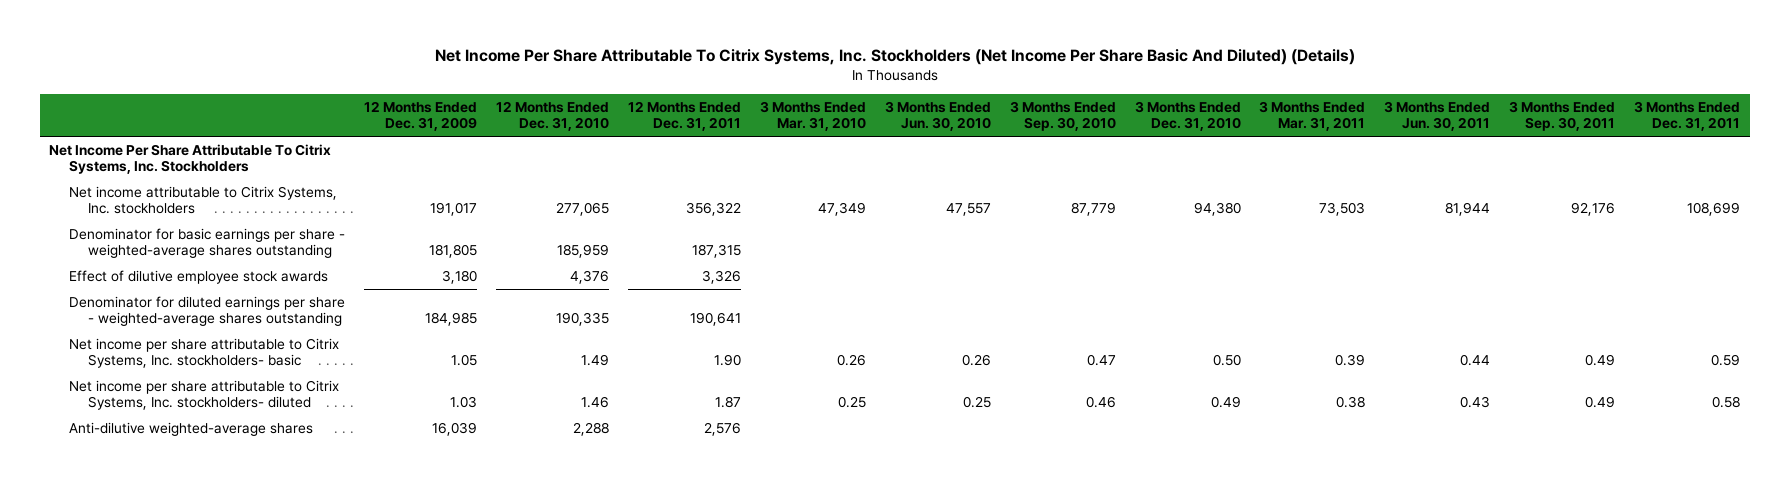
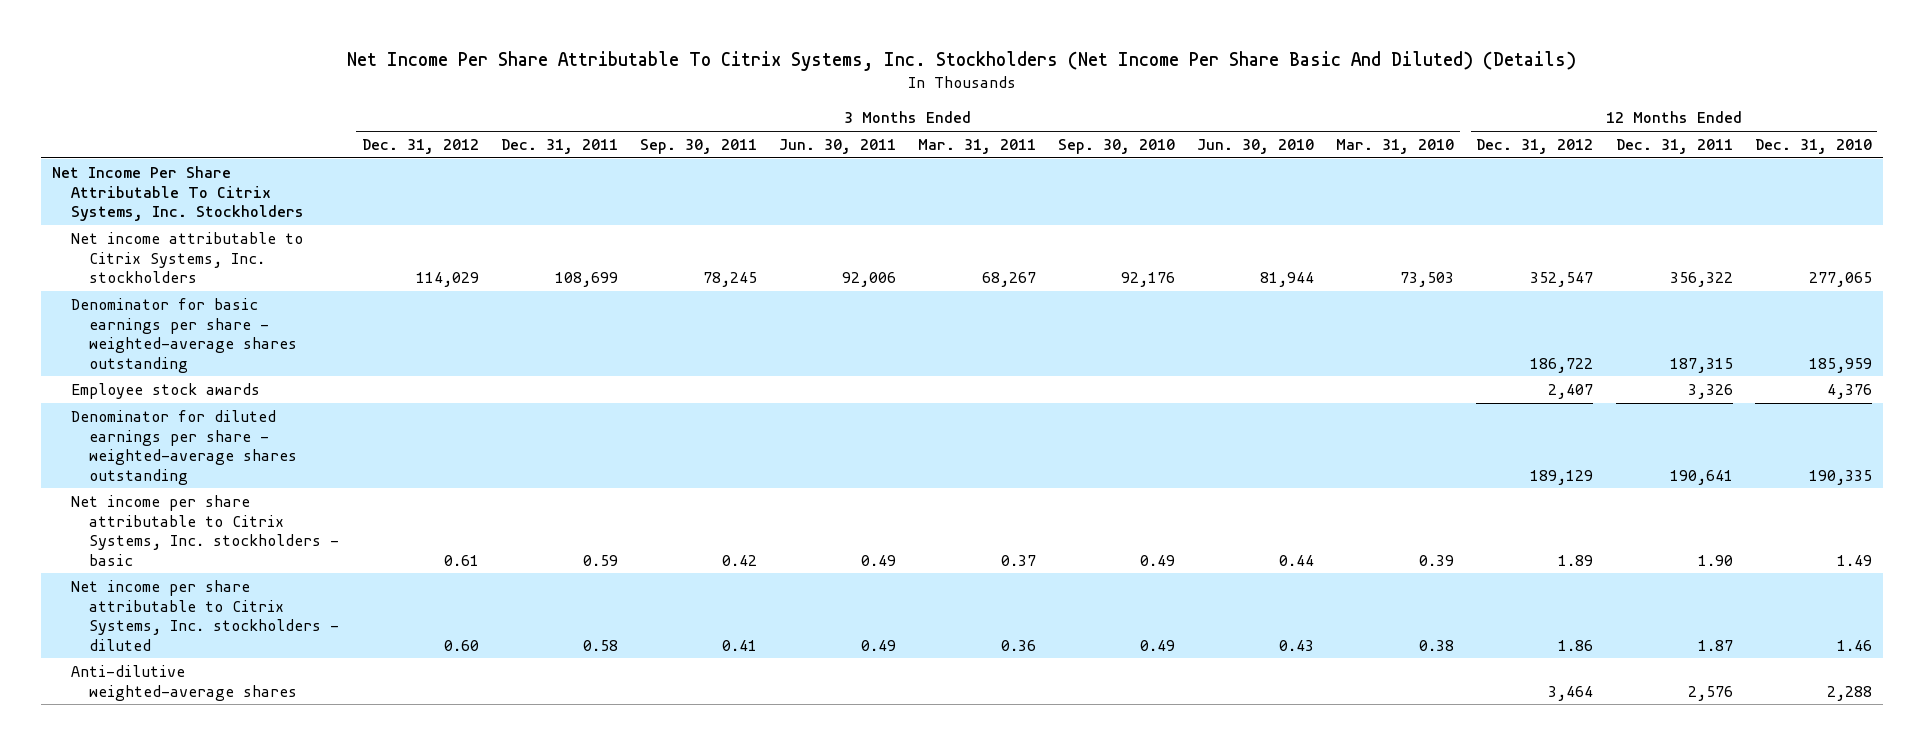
[363,100,477,131] 12 Months Ended Dec. 31, 2009 -> none
[1134,100,1241,131] 3 Months Ended Dec. 31, 2010 -> none
none -> [361,139,479,155] Dec. 31, 2012
none -> [1476,139,1594,155] Dec. 31, 2012
[817,202,866,217] 47,349 -> [1400,272,1455,288] 73,503
[945,203,991,217] 47,557 -> [1260,272,1315,288] 81,944
[1070,202,1116,217] 87,779 -> [1121,272,1176,288] 92,176
[1319,202,1366,217] 73,503 -> [981,272,1036,288] 68,267
[1445,202,1491,217] 81,944 -> [841,272,896,288] 92,006
[1571,202,1616,217] 92,176 -> [702,272,757,288] 78,245
[68,270,328,285] Effect of dilutive employee stock awards -> [70,383,260,400] Employee stock awards
[68,338,339,369] Net income per share attributable to Citrix Systems, Inc. stockholders- basic -> [70,495,340,566] Net income per share attributable to Citrix Systems, Inc. stockholders - basic
[836,354,866,367] 0.26 -> [1419,554,1455,566] 0.39
[961,354,991,367] 0.26 -> [1279,554,1315,566] 0.44
[1086,354,1116,367] 0.47 -> [1140,554,1176,566] 0.49
[1335,354,1366,367] 0.39 -> [1000,554,1036,566] 0.37
[1460,354,1491,367] 0.44 -> [860,554,896,566] 0.49
[1585,354,1616,367] 0.49 -> [721,554,757,566] 0.42
[68,380,339,411] Net income per share attributable to Citrix Systems, Inc. stockholders- diluted -> [70,580,340,651] Net income per share attributable to Citrix Systems, Inc. stockholders - diluted
[837,396,866,409] 0.25 -> [1419,639,1455,651] 0.38
[962,396,991,409] 0.25 -> [1279,639,1315,651] 0.43
[1085,396,1116,409] 0.46 -> [1140,639,1176,651] 0.49
[1336,396,1366,409] 0.38 -> [1000,639,1036,651] 0.36
[1460,396,1491,409] 0.43 -> [860,639,896,651] 0.49
[1585,396,1616,409] 0.49 -> [721,639,757,651] 0.41

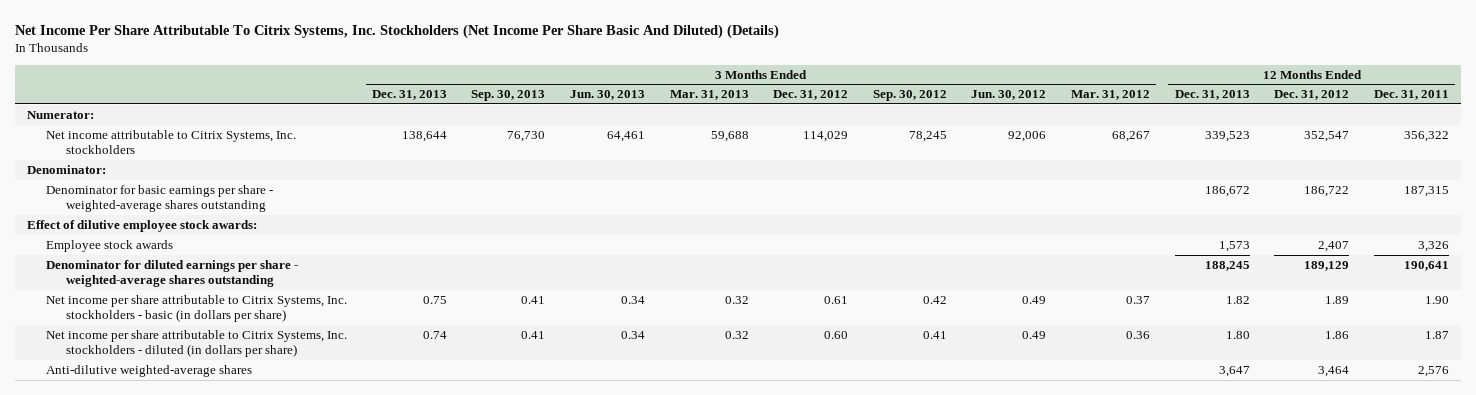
[500,139,618,155] Dec. 31, 2011 -> none
[639,139,757,155] Sep. 30, 2011 -> none
[778,139,896,155] Jun. 30, 2011 -> none
[917,139,1036,155] Mar. 31, 2011 -> none
[1058,139,1176,155] Sep. 30, 2010 -> none
[1197,139,1315,155] Jun. 30, 2010 -> none
[1336,139,1455,155] Mar. 31, 2010 -> none
[1754,139,1872,155] Dec. 31, 2010 -> none
none -> [371,90,447,101] Dec. 31, 2013
none -> [471,90,546,102] Sep. 30, 2013
none -> [570,90,646,101] Jun. 30, 2013
none -> [669,90,749,101] Mar. 31, 2013
none -> [872,90,947,102] Sep. 30, 2012
none -> [971,90,1047,101] Jun. 30, 2012
none -> [1071,90,1151,101] Mar. 31, 2012
none -> [1174,90,1250,101] Dec. 31, 2013
[51,166,304,222] Net Income Per Share Attributable To Citrix Systems, Inc. Stockholders -> none
none -> [26,110,94,119] Numerator:
none -> [26,164,106,174] Denominator:
none -> [26,219,257,232] Effect of dilutive employee stock awards:
[70,495,340,566] Net income per share attributable to Citrix Systems, Inc. stockholders - basic -> [46,294,348,323] Net income per share attributable to Citrix Systems, Inc. stockholders - basic (in dollars per share)
[70,580,340,651] Net income per share attributable to Citrix Systems, Inc. stockholders - diluted -> [46,329,348,358] Net income per share attributable to Citrix Systems, Inc. stockholders - diluted (in dollars per share)

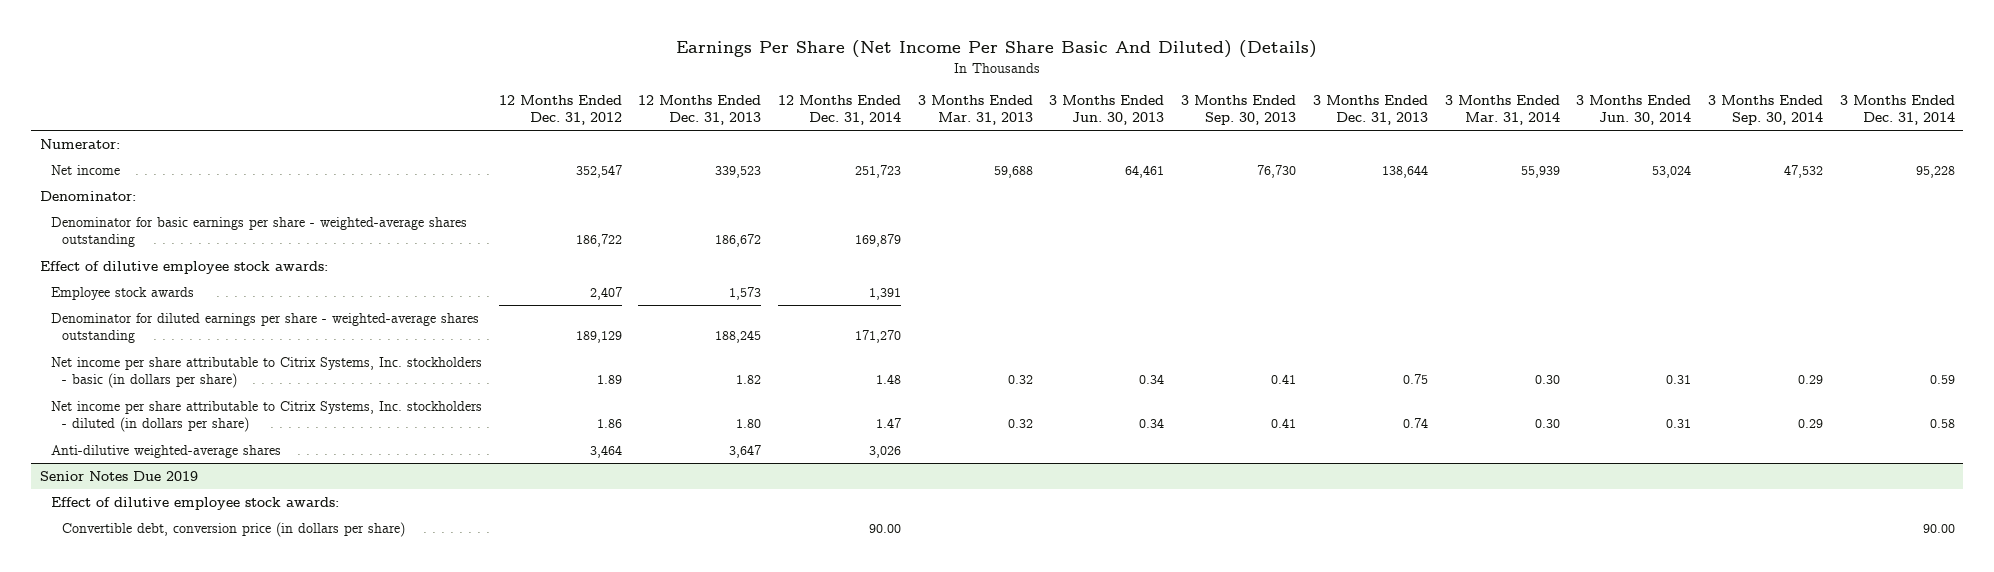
[14,23,779,39] Net Income Per Share Attributable To Citrix Systems, Inc. Stockholders (Net Income Per Share Basic And Diluted) (Details) -> [676,40,1318,59] Earnings Per Share (Net Income Per Share Basic And Diluted) (Details)
[773,90,849,101] Dec. 31, 2012 -> none
[872,90,947,102] Sep. 30, 2012 -> none
[971,90,1047,101] Jun. 30, 2012 -> none
[1071,90,1151,101] Mar. 31, 2012 -> none
[1373,90,1449,101] Dec. 31, 2011 -> none
none -> [778,94,902,126] 12 Months Ended Dec. 31, 2014
none -> [1444,94,1560,126] 3 Months Ended Mar. 31, 2014
none -> [1576,94,1692,126] 3 Months Ended Jun. 30, 2014
none -> [1708,94,1824,126] 3 Months Ended Sep. 30, 2014
none -> [1839,94,1955,126] 3 Months Ended Dec. 31, 2014
[46,129,297,155] Net income attributable to Citrix Systems, Inc. stockholders -> [50,165,120,176] Net income
none -> [39,471,198,482] Senior Notes Due 2019
none -> [50,497,339,511] Effect of dilutive employee stock awards:
none -> [62,522,406,538] Convertible debt, conversion price (in dollars per share)

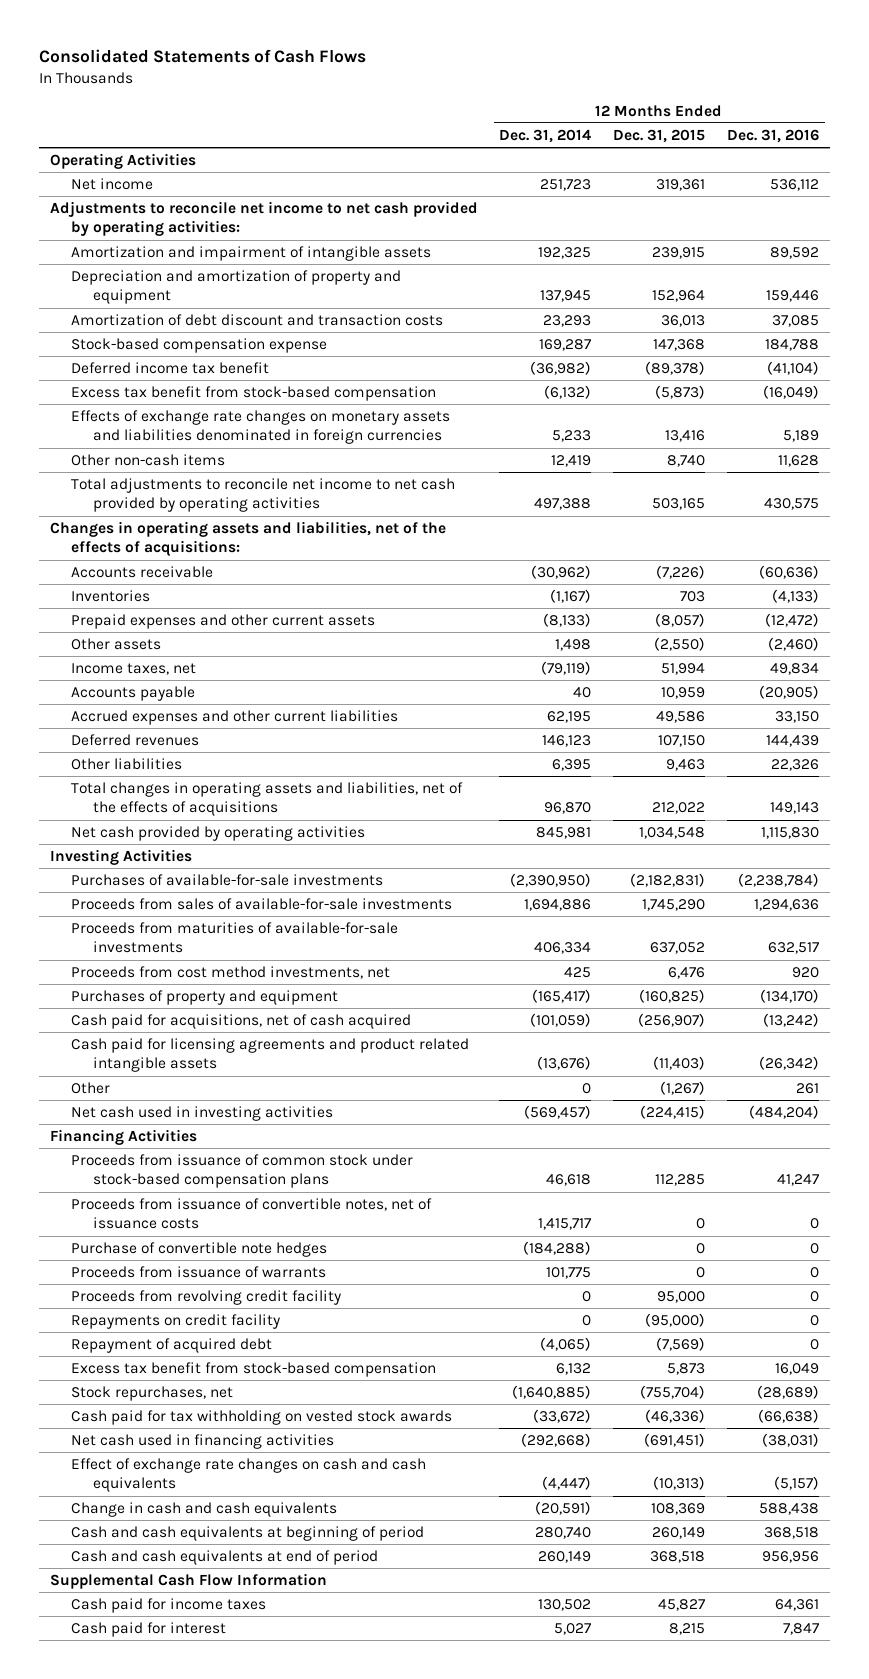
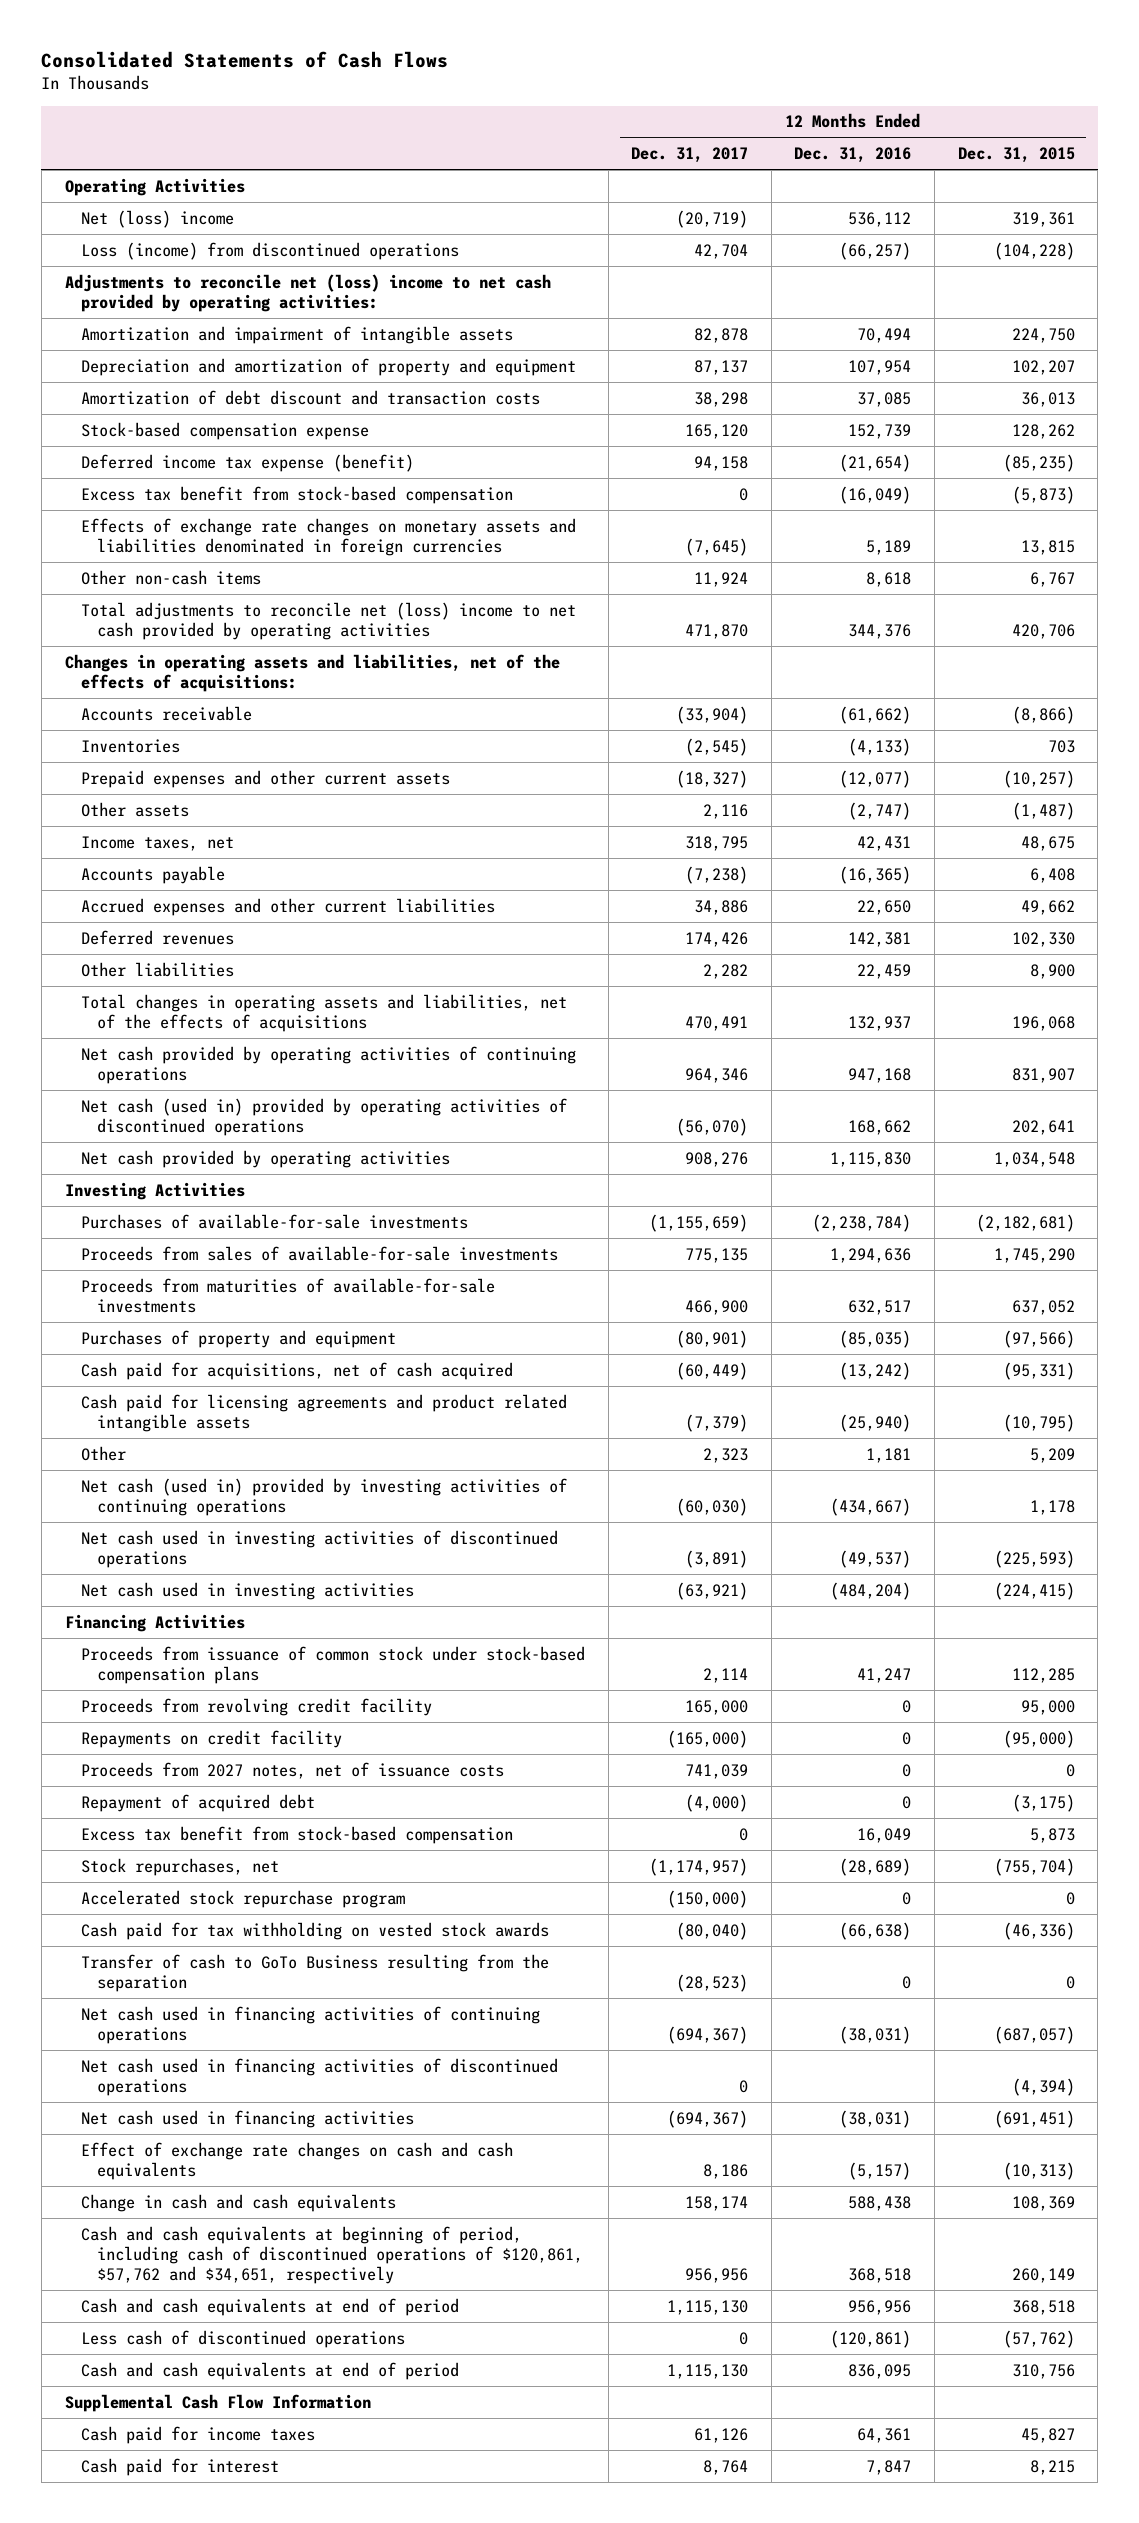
[499,128,592,143] Dec. 31, 2014 -> none
none -> [631,147,749,164] Dec. 31, 2017
[71,178,154,191] Net income -> [80,209,234,228] Net (loss) income
none -> [80,241,459,260] Loss (income) from discontinued operations
[49,201,478,237] Adjustments to reconcile net income to net cash provided by operating activities: -> [64,273,551,312] Adjustments to reconcile net (loss) income to net cash provided by operating activities:
[652,247,706,260] 239,915 -> [1011,327,1075,343] 224,750
[770,247,820,260] 89,592 -> [857,327,912,343] 70,494
[652,290,706,303] 152,964 -> [1011,359,1075,375] 102,207
[766,290,820,303] 159,446 -> [848,359,912,375] 107,954
[653,339,706,352] 147,368 -> [1011,423,1075,439] 128,262
[765,339,820,352] 184,788 -> [848,423,912,439] 152,739
[71,362,270,375] Deferred income tax benefit -> [80,453,414,472] Deferred income tax expense (benefit)
[645,361,706,376] (89,378) -> [1002,453,1075,472] (85,235)
[767,361,820,376] (41,104) -> [839,453,912,472] (21,654)
[665,430,706,443] 13,416 -> [1020,539,1075,555] 13,815
[667,455,706,468] 8,740 -> [1029,571,1075,587] 6,767
[778,455,820,468] 11,628 -> [866,571,912,587] 8,618
[71,478,456,513] Total adjustments to reconcile net income to net cash provided by operating activities -> [80,601,576,640] Total adjustments to reconcile net (loss) income to net cash provided by operating activities
[652,498,706,511] 503,165 -> [1011,623,1075,639] 420,706
[764,498,820,511] 430,575 -> [848,623,912,639] 344,376
[656,565,706,580] (7,226) -> [1011,705,1075,724] (8,866)
[759,565,820,580] (60,636) -> [839,705,912,724] (61,662)
[655,613,706,628] (8,057) -> [1002,769,1075,788] (10,257)
[765,613,820,628] (12,472) -> [839,769,912,788] (12,077)
[654,637,706,652] (2,550) -> [1011,801,1075,820] (1,487)
[768,637,820,652] (2,460) -> [848,801,912,820] (2,747)
[661,663,706,676] 51,994 -> [1020,835,1075,851] 48,675
[770,663,820,676] 49,834 -> [857,835,912,851] 42,431
[661,687,706,700] 10,959 -> [1029,867,1075,883] 6,408
[759,685,820,700] (20,905) -> [839,865,912,884] (16,365)
[656,711,706,724] 49,586 -> [1020,899,1075,915] 49,662
[775,711,820,724] 33,150 -> [857,899,912,915] 22,650
[658,735,706,748] 107,150 -> [1011,931,1075,947] 102,330
[766,735,820,748] 144,439 -> [848,931,912,947] 142,381
[666,759,706,772] 9,463 -> [1029,963,1075,979] 8,900
[771,759,820,772] 22,326 -> [857,963,912,979] 22,459
[652,802,706,815] 212,022 -> [1011,1015,1075,1031] 196,068
[770,802,820,815] 149,143 -> [848,1015,912,1031] 132,937
none -> [80,1045,576,1084] Net cash provided by operating activities of continuing operations
none -> [80,1097,567,1136] Net cash (used in) provided by operating activities of discontinued operations
[630,873,706,888] (2,182,831) -> [975,1213,1075,1232] (2,182,681)
[71,966,391,980] Proceeds from cost method investments, net -> none
[639,989,706,1004] (160,825) -> [1002,1329,1075,1348] (97,566)
[760,989,820,1004] (134,170) -> [839,1329,912,1348] (85,035)
[638,1013,706,1028] (256,907) -> [1002,1361,1075,1380] (95,331)
[653,1056,706,1071] (11,403) -> [1002,1413,1075,1432] (10,795)
[759,1056,820,1071] (26,342) -> [839,1413,912,1432] (25,940)
[660,1081,706,1096] (1,267) -> [1029,1447,1075,1463] 5,209
[796,1083,820,1095] 261 -> [866,1447,912,1463] 1,181
none -> [80,1477,567,1516] Net cash (used in) provided by investing activities of continuing operations
none -> [80,1529,558,1568] Net cash used in investing activities of discontinued operations
[71,1198,433,1230] Proceeds from issuance of convertible notes, net of issuance costs -> none
[71,1242,328,1258] Purchase of convertible note hedges -> none
[71,1266,327,1279] Proceeds from issuance of warrants -> none
none -> [80,1761,504,1779] Proceeds from 2027 notes, net of issuance costs
[656,1337,706,1352] (7,569) -> [1011,1793,1075,1812] (3,175)
none -> [80,1889,405,1908] Accelerated stock repurchase program
none -> [80,1953,549,1992] Transfer of cash to GoTo Business resulting from the separation
none -> [80,2005,540,2044] Net cash used in financing activities of continuing operations
none -> [80,2057,558,2096] Net cash used in financing activities of discontinued operations
[71,1526,425,1542] Cash and cash equivalents at beginning of period -> [80,2225,584,2285] Cash and cash equivalents at beginning of period, including cash of discontinued operations of $120,861, $57,762 and $34,651, respectively
none -> [80,2329,405,2348] Less cash of discontinued operations
none -> [80,2361,459,2380] Cash and cash equivalents at end of period

